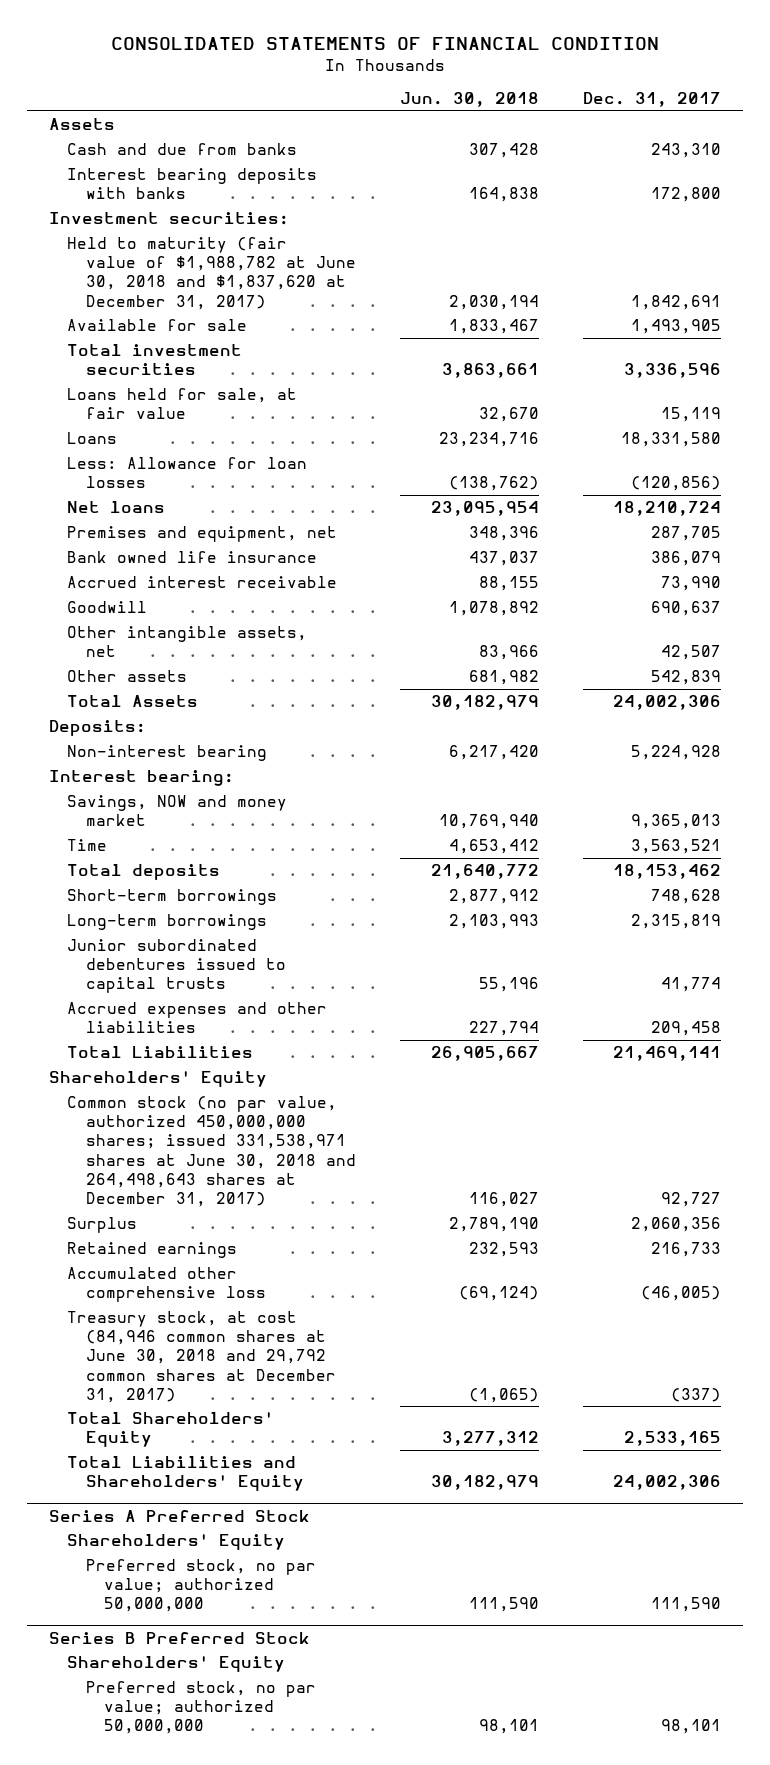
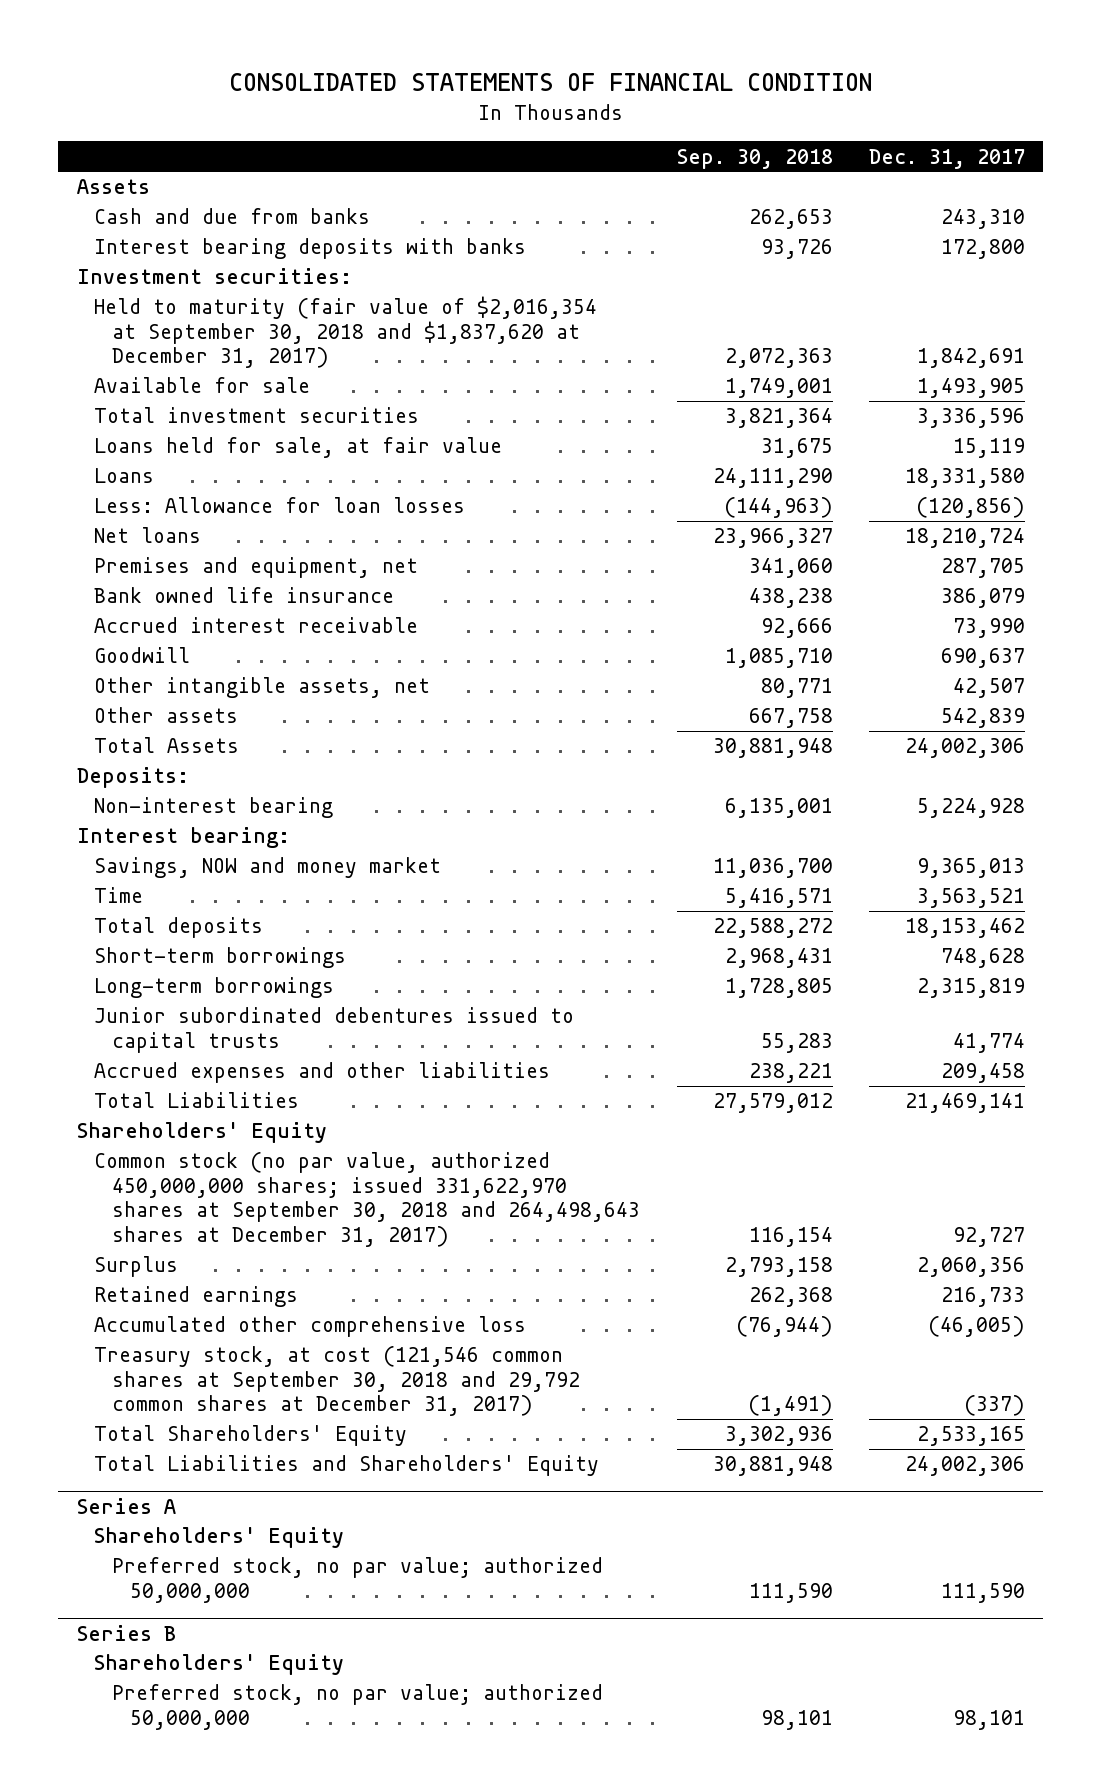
[399,92,539,108] Jun. 30, 2018 -> none
none -> [676,148,833,169] Sep. 30, 2018
[67,237,356,310] Held to maturity (fair value of $1,988,782 at June 30, 2018 and $1,837,620 at December 31, 2017) -> [94,296,598,369] Held to maturity (fair value of $2,016,354 at September 30, 2018 and $1,837,620 at December 31, 2017)
[67,1096,356,1208] Common stock (no par value, authorized 450,000,000 shares; issued 331,538,971 shares at June 30, 2018 and 264,498,643 shares at December 31, 2017) -> [94,1152,641,1247] Common stock (no par value, authorized 450,000,000 shares; issued 331,622,970 shares at September 30, 2018 and 264,498,643 shares at December 31, 2017)
[67,1311,336,1403] Treasury stock, at cost (84,946 common shares at June 30, 2018 and 29,792 common shares at December 31, 2017) -> [94,1346,581,1417] Treasury stock, at cost (121,546 common shares at September 30, 2018 and 29,792 common shares at December 31, 2017)
[48,1509,310,1522] Series A Preferred Stock -> [76,1497,176,1514] Series A
[48,1631,310,1644] Series B Preferred Stock -> [76,1624,176,1641] Series B

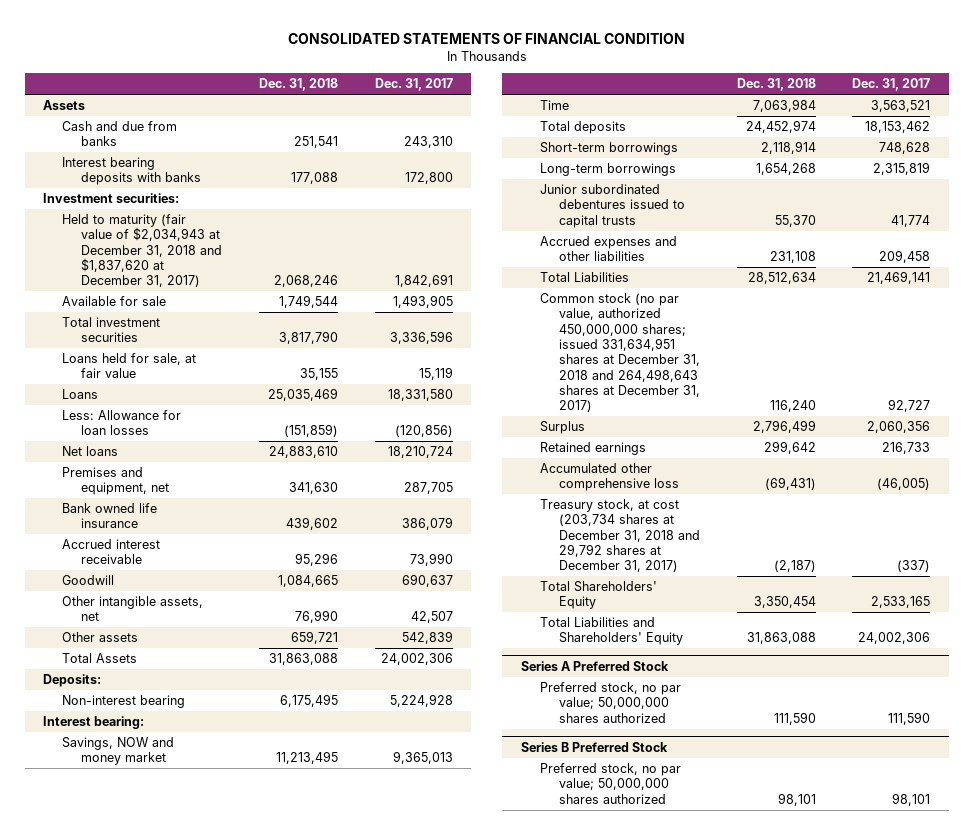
[676,148,833,169] Sep. 30, 2018 -> none
none -> [259,78,339,92] Dec. 31, 2018
[94,296,598,369] Held to maturity (fair value of $2,016,354 at September 30, 2018 and $1,837,620 at December 31, 2017) -> [62,213,223,288] Held to maturity (fair value of $2,034,943 at December 31, 2018 and $1,837,620 at December 31, 2017)
[76,1122,327,1144] Shareholders' Equity -> none
[94,1152,641,1247] Common stock (no par value, authorized 450,000,000 shares; issued 331,622,970 shares at September 30, 2018 and 264,498,643 shares at December 31, 2017) -> [539,292,700,413] Common stock (no par value, authorized 450,000,000 shares; issued 331,634,951 shares at December 31, 2018 and 264,498,643 shares at December 31, 2017)
[94,1346,581,1417] Treasury stock, at cost (121,546 common shares at September 30, 2018 and 29,792 common shares at December 31, 2017) -> [539,498,700,573] Treasury stock, at cost (203,734 shares at December 31, 2018 and 29,792 shares at December 31, 2017)
[94,1527,345,1549] Shareholders' Equity -> none
[94,1654,345,1676] Shareholders' Equity -> none
[76,1497,176,1514] Series A -> [520,660,669,671] Series A Preferred Stock
[112,1557,604,1603] Preferred stock, no par value; authorized 50,000,000 -> [539,681,681,723] Preferred stock, no par value; 50,000,000 shares authorized
[76,1624,176,1641] Series B -> [520,741,668,752] Series B Preferred Stock
[112,1684,604,1730] Preferred stock, no par value; authorized 50,000,000 -> [539,762,681,804] Preferred stock, no par value; 50,000,000 shares authorized

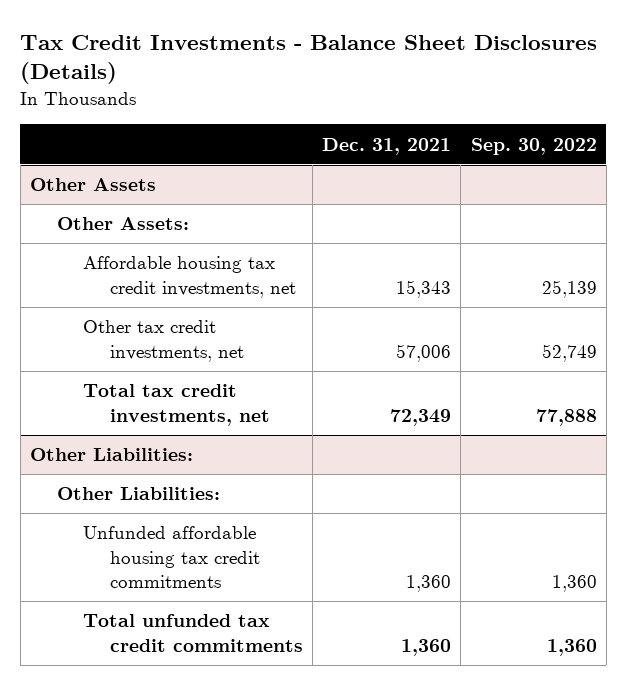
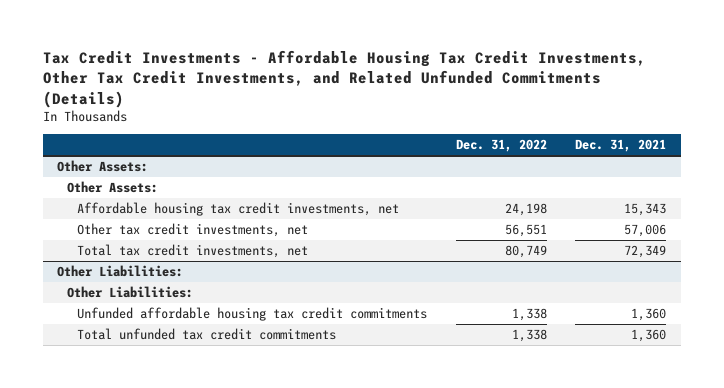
[20,34,598,85] Tax Credit Investments - Balance Sheet Disclosures (Details) -> [43,50,647,108] Tax Credit Investments - Affordable Housing Tax Credit Investments, Other Tax Credit Investments, and Related Unfunded Commitments (Details)
[470,137,597,155] Sep. 30, 2022 -> none
none -> [455,139,547,153] Dec. 31, 2022
[29,178,156,192] Other Assets -> [57,160,149,173] Other Assets:

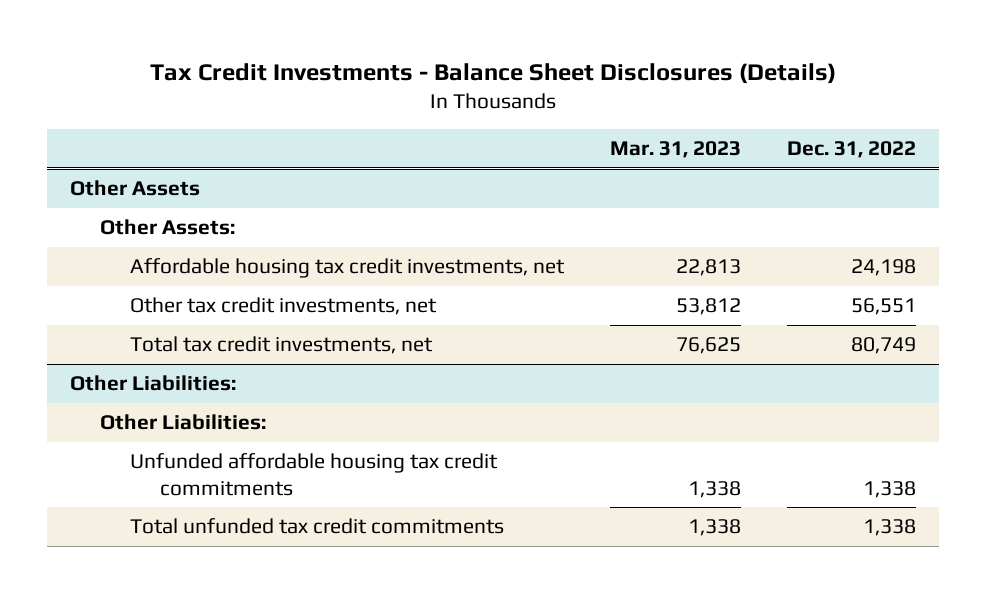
[43,50,647,108] Tax Credit Investments - Affordable Housing Tax Credit Investments, Other Tax Credit Investments, and Related Unfunded Commitments (Details) -> [150,62,837,84] Tax Credit Investments - Balance Sheet Disclosures (Details)
[575,139,667,153] Dec. 31, 2021 -> none
none -> [610,141,742,159] Mar. 31, 2023
[57,160,149,173] Other Assets: -> [70,180,201,197] Other Assets

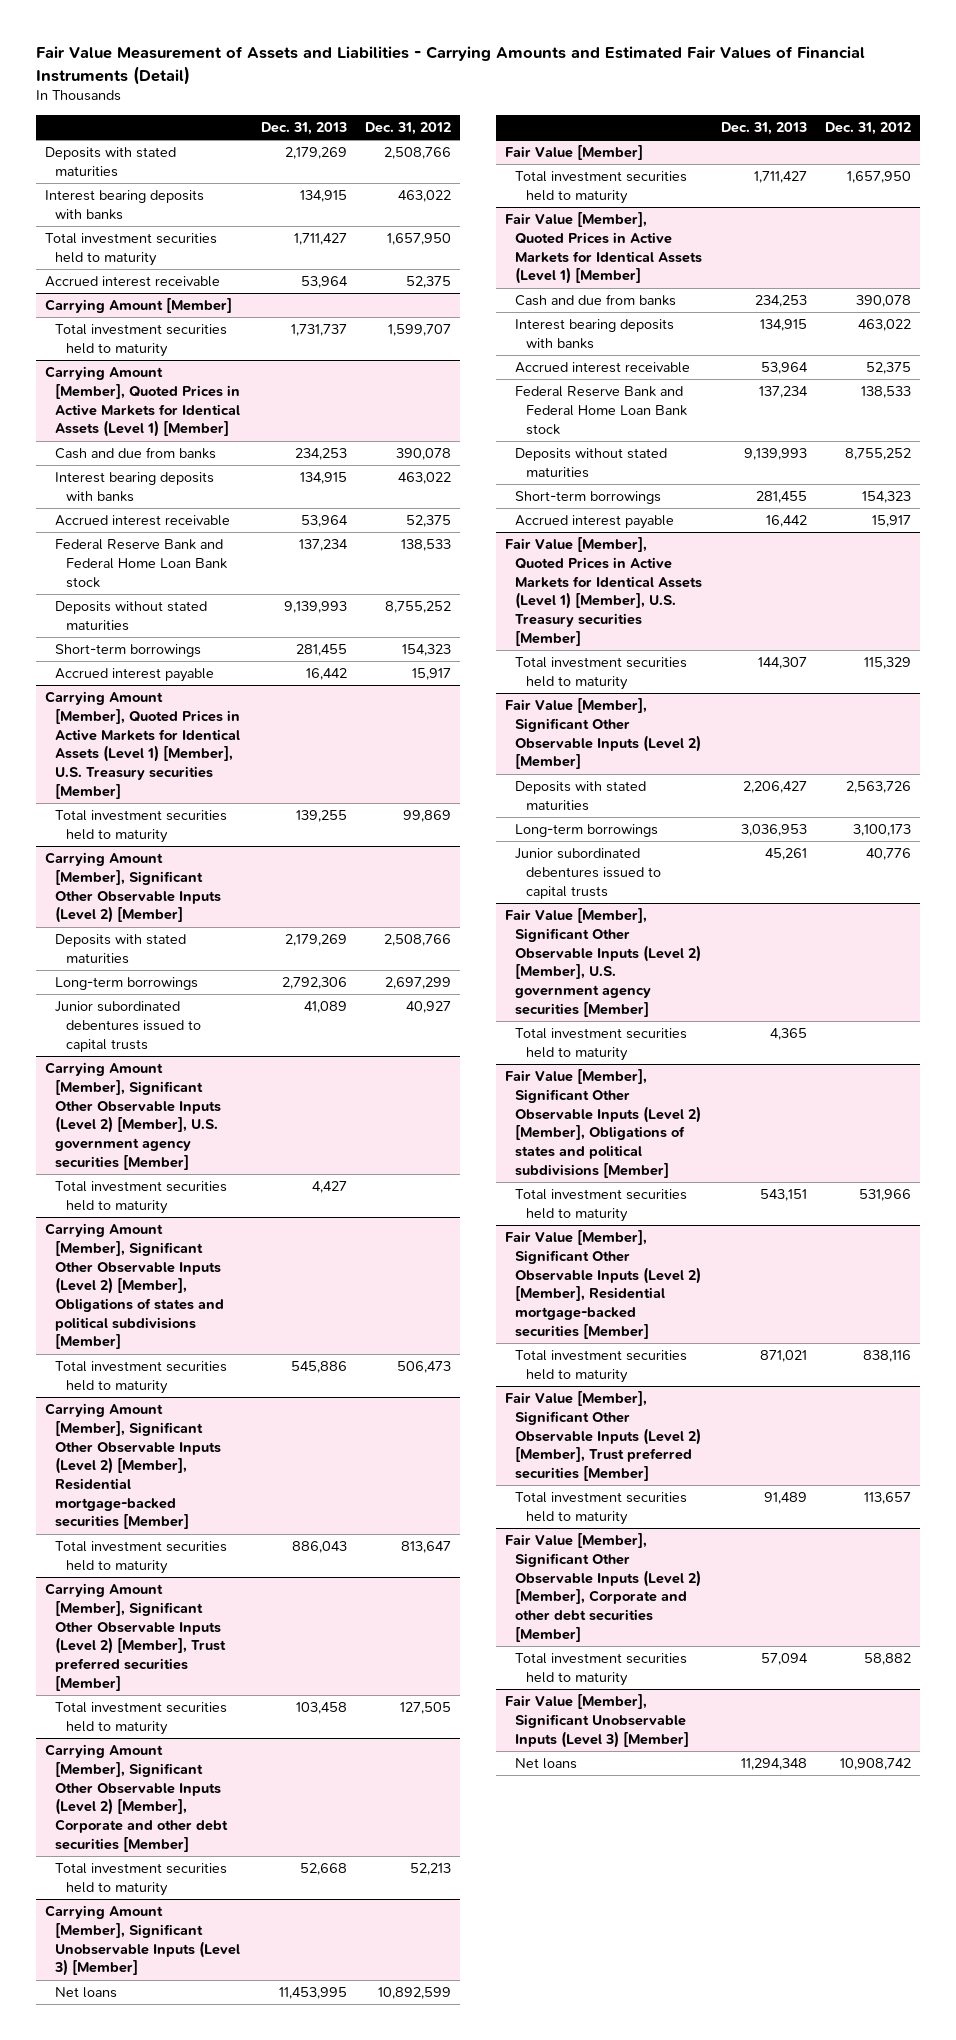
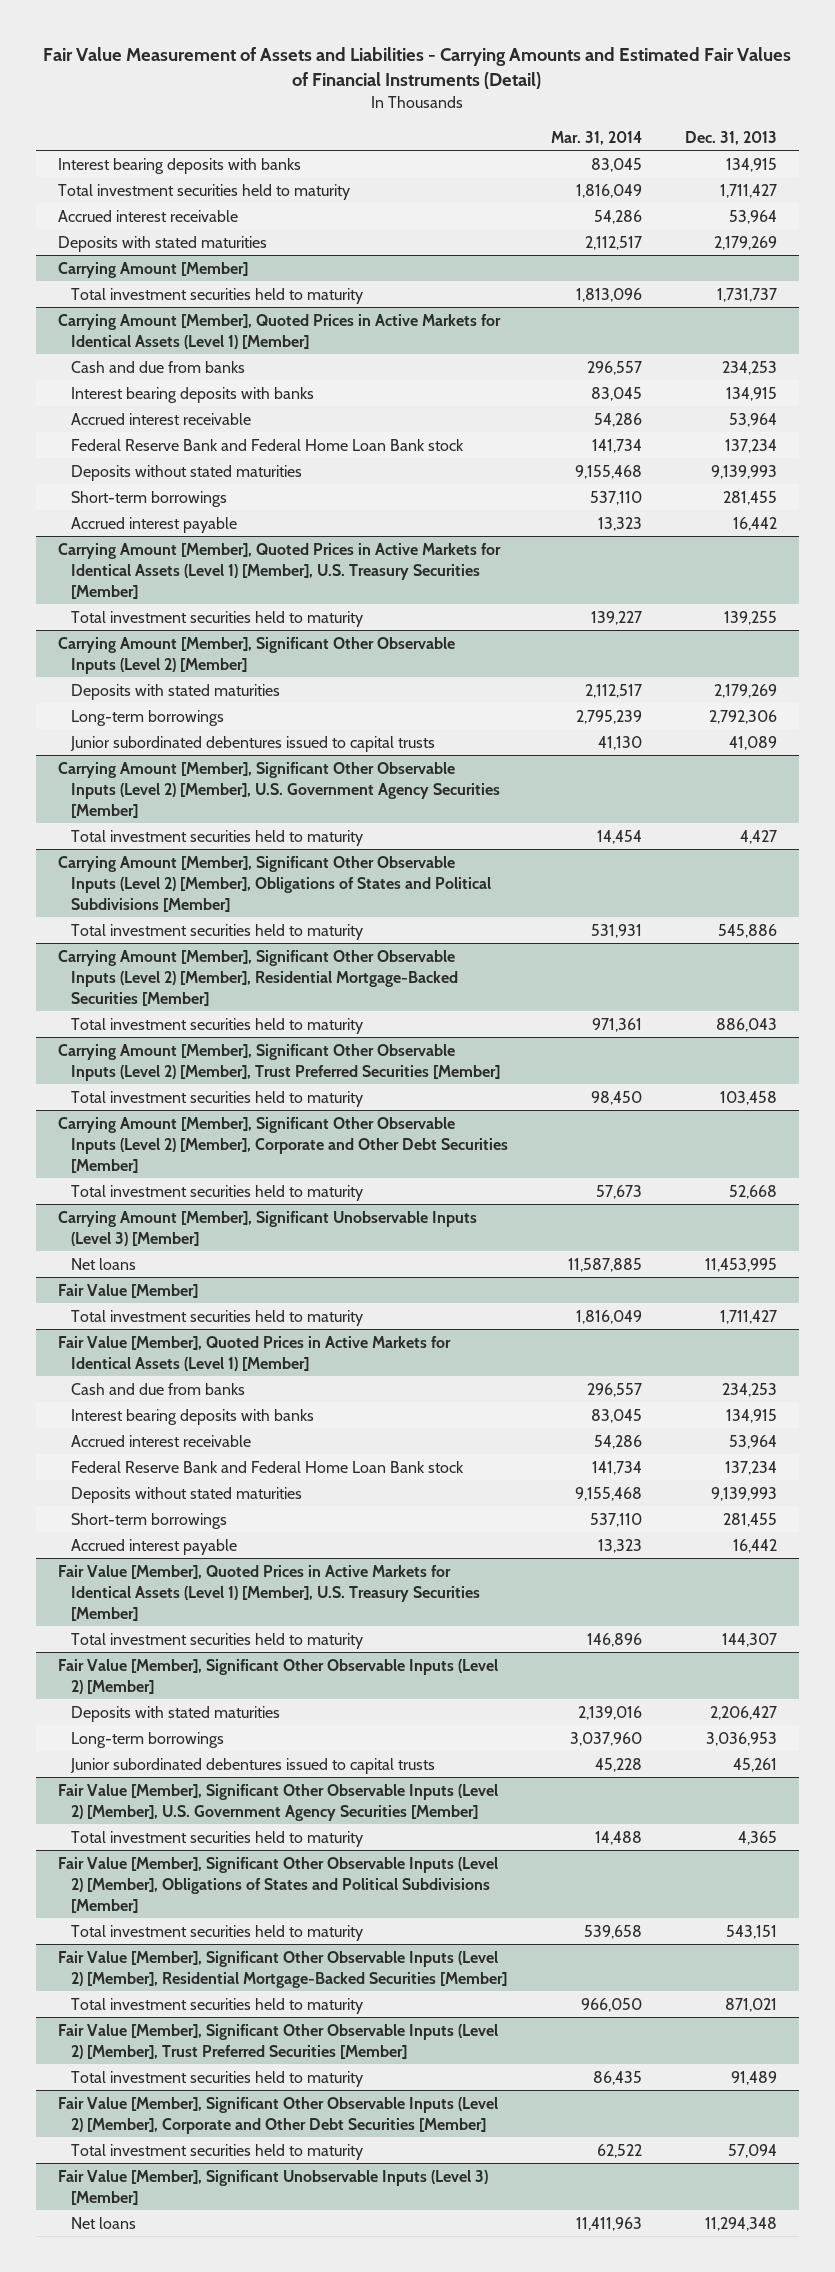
[364,121,451,135] Dec. 31, 2012 -> none
none -> [551,130,643,145] Mar. 31, 2014
[45,147,177,177] Deposits with stated maturities -> [57,235,267,252] Deposits with stated maturities
[45,691,241,799] Carrying Amount [Member], Quoted Prices in Active Markets for Identical Assets (Level 1) [Member], U.S. Treasury securities [Member] -> [57,542,501,599] Carrying Amount [Member], Quoted Prices in Active Markets for Identical Assets (Level 1) [Member], U.S. Treasury Securities [Member]
[45,1062,222,1170] Carrying Amount [Member], Significant Other Observable Inputs (Level 2) [Member], U.S. government agency securities [Member] -> [57,761,501,818] Carrying Amount [Member], Significant Other Observable Inputs (Level 2) [Member], U.S. Government Agency Securities [Member]
[45,1223,225,1350] Carrying Amount [Member], Significant Other Observable Inputs (Level 2) [Member], Obligations of states and political subdivisions [Member] -> [57,855,492,912] Carrying Amount [Member], Significant Other Observable Inputs (Level 2) [Member], Obligations of States and Political Subdivisions [Member]
[45,1403,222,1530] Carrying Amount [Member], Significant Other Observable Inputs (Level 2) [Member], Residential mortgage-backed securities [Member] -> [57,949,459,1006] Carrying Amount [Member], Significant Other Observable Inputs (Level 2) [Member], Residential Mortgage-Backed Securities [Member]
[45,1583,227,1691] Carrying Amount [Member], Significant Other Observable Inputs (Level 2) [Member], Trust preferred securities [Member] -> [57,1043,501,1081] Carrying Amount [Member], Significant Other Observable Inputs (Level 2) [Member], Trust Preferred Securities [Member]
[45,1744,229,1852] Carrying Amount [Member], Significant Other Observable Inputs (Level 2) [Member], Corporate and other debt securities [Member] -> [57,1116,509,1173] Carrying Amount [Member], Significant Other Observable Inputs (Level 2) [Member], Corporate and Other Debt Securities [Member]
[505,537,703,646] Fair Value [Member], Quoted Prices in Active Markets for Identical Assets (Level 1) [Member], U.S. Treasury securities [Member] -> [57,1564,481,1621] Fair Value [Member], Quoted Prices in Active Markets for Identical Assets (Level 1) [Member], U.S. Treasury Securities [Member]
[505,908,702,1017] Fair Value [Member], Significant Other Observable Inputs (Level 2) [Member], U.S. government agency securities [Member] -> [57,1783,498,1821] Fair Value [Member], Significant Other Observable Inputs (Level 2) [Member], U.S. Government Agency Securities [Member]
[505,1069,702,1178] Fair Value [Member], Significant Other Observable Inputs (Level 2) [Member], Obligations of states and political subdivisions [Member] -> [57,1856,498,1913] Fair Value [Member], Significant Other Observable Inputs (Level 2) [Member], Obligations of States and Political Subdivisions [Member]
[505,1230,702,1339] Fair Value [Member], Significant Other Observable Inputs (Level 2) [Member], Residential mortgage-backed securities [Member] -> [57,1950,508,1988] Fair Value [Member], Significant Other Observable Inputs (Level 2) [Member], Residential Mortgage-Backed Securities [Member]
[505,1391,702,1481] Fair Value [Member], Significant Other Observable Inputs (Level 2) [Member], Trust preferred securities [Member] -> [57,2023,498,2059] Fair Value [Member], Significant Other Observable Inputs (Level 2) [Member], Trust Preferred Securities [Member]
[505,1533,702,1642] Fair Value [Member], Significant Other Observable Inputs (Level 2) [Member], Corporate and other debt securities [Member] -> [57,2096,498,2134] Fair Value [Member], Significant Other Observable Inputs (Level 2) [Member], Corporate and Other Debt Securities [Member]

